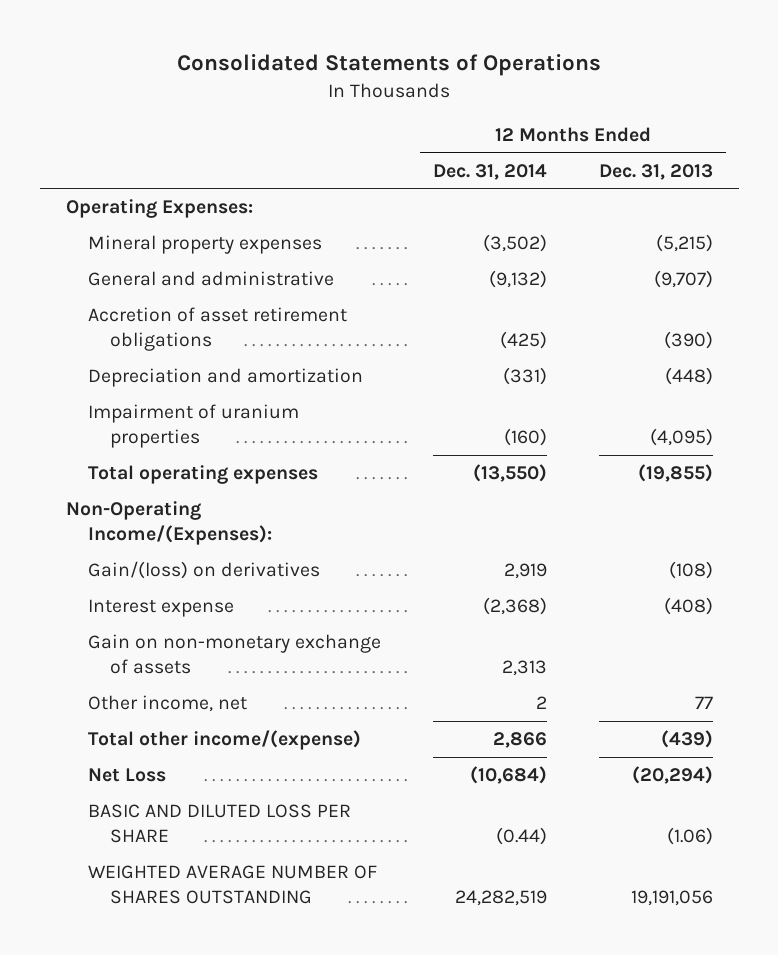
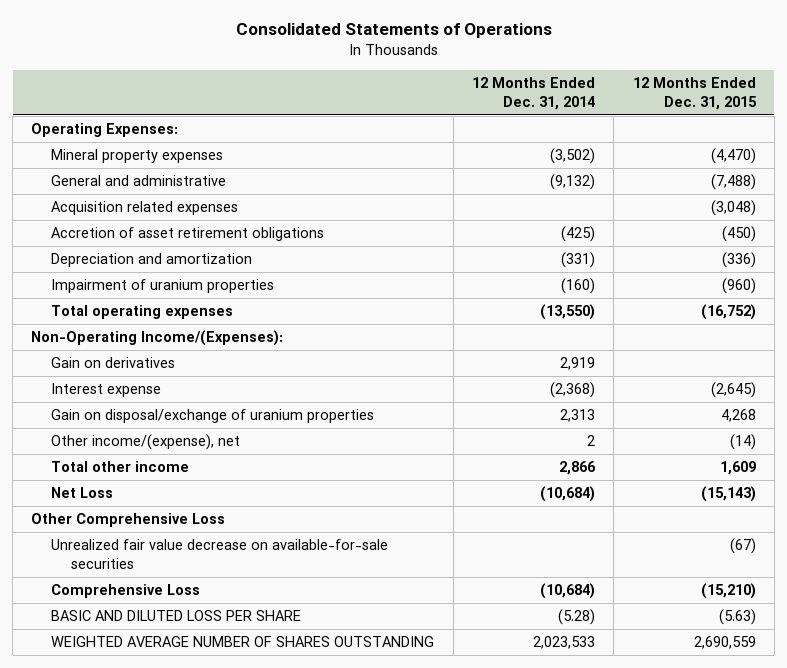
[598,163,713,180] Dec. 31, 2013 -> none
none -> [632,77,757,110] 12 Months Ended Dec. 31, 2015
none -> [51,201,239,216] Acquisition related expenses
[87,561,320,580] Gain/(loss) on derivatives -> [51,357,176,369] Gain on derivatives
[87,634,381,675] Gain on non-monetary exchange of assets -> [51,409,375,424] Gain on disposal/exchange of uranium properties
[87,695,247,713] Other income, net -> [51,434,241,451] Other income/(expense), net
[87,730,361,751] Total other income/(expense) -> [51,461,190,473] Total other income
none -> [31,513,226,528] Other Comprehensive Loss
none -> [51,539,389,569] Unrealized fair value decrease on available-for-sale securities
none -> [51,584,201,599] Comprehensive Loss
[495,827,547,846] (0.44) -> [557,609,595,626] (5.28)
[454,890,547,907] 24,282,519 -> [532,636,595,650] 2,023,533

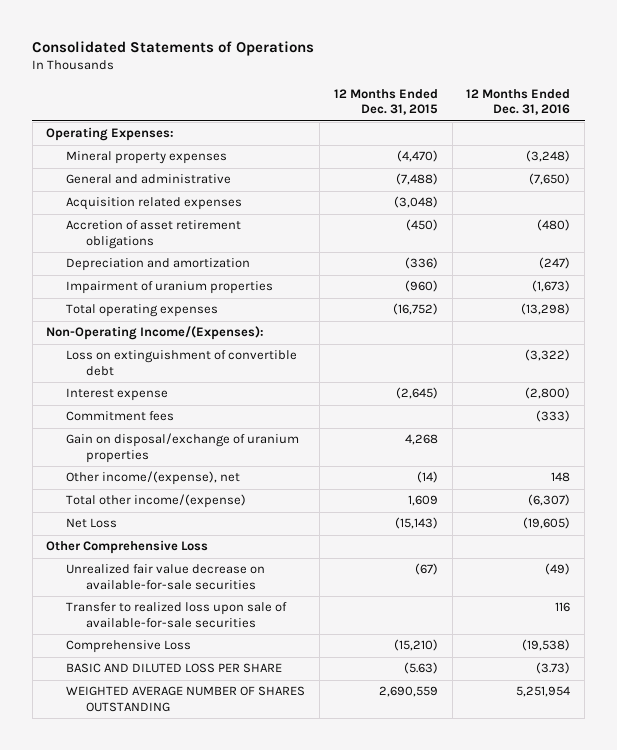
[471,77,595,110] 12 Months Ended Dec. 31, 2014 -> none
none -> [466,88,571,116] 12 Months Ended Dec. 31, 2016
[51,357,176,369] Gain on derivatives -> none
none -> [66,350,298,377] Loss on extinguishment of convertible debt
none -> [66,411,175,422] Commitment fees
[51,461,190,473] Total other income -> [66,494,247,509] Total other income/(expense)
none -> [66,602,288,629] Transfer to realized loss upon sale of available-for-sale securities

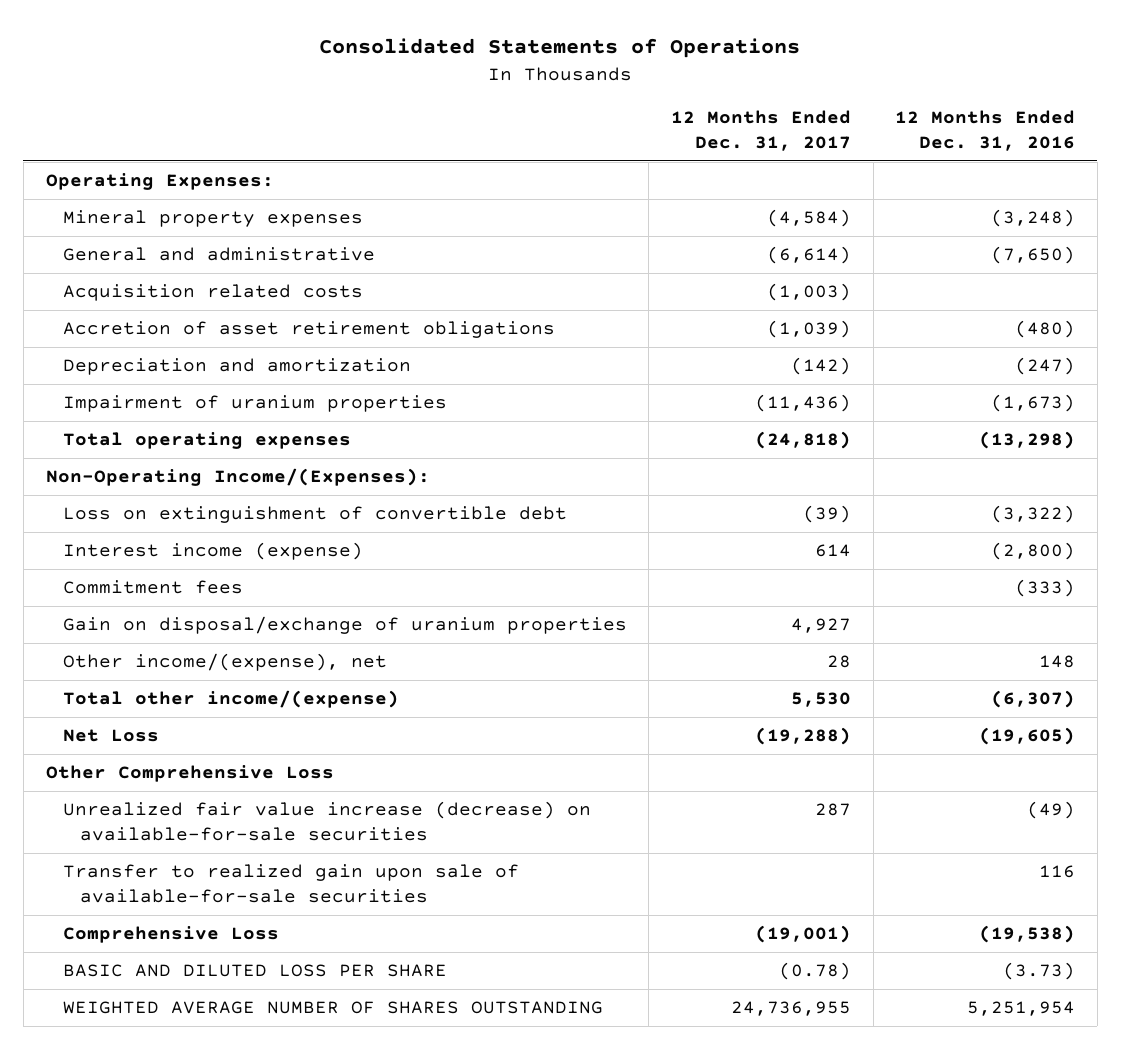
[333,88,438,116] 12 Months Ended Dec. 31, 2015 -> none
none -> [670,109,851,151] 12 Months Ended Dec. 31, 2017
[66,197,243,211] Acquisition related expenses -> [62,284,363,302] Acquisition related costs
[66,388,169,402] Interest expense -> [62,542,363,561] Interest income (expense)
[66,564,266,591] Unrealized fair value decrease on available-for-sale securities -> [62,801,591,842] Unrealized fair value increase (decrease) on available-for-sale securities
[66,602,288,629] Transfer to realized loss upon sale of available-for-sale securities -> [62,864,519,904] Transfer to realized gain upon sale of available-for-sale securities

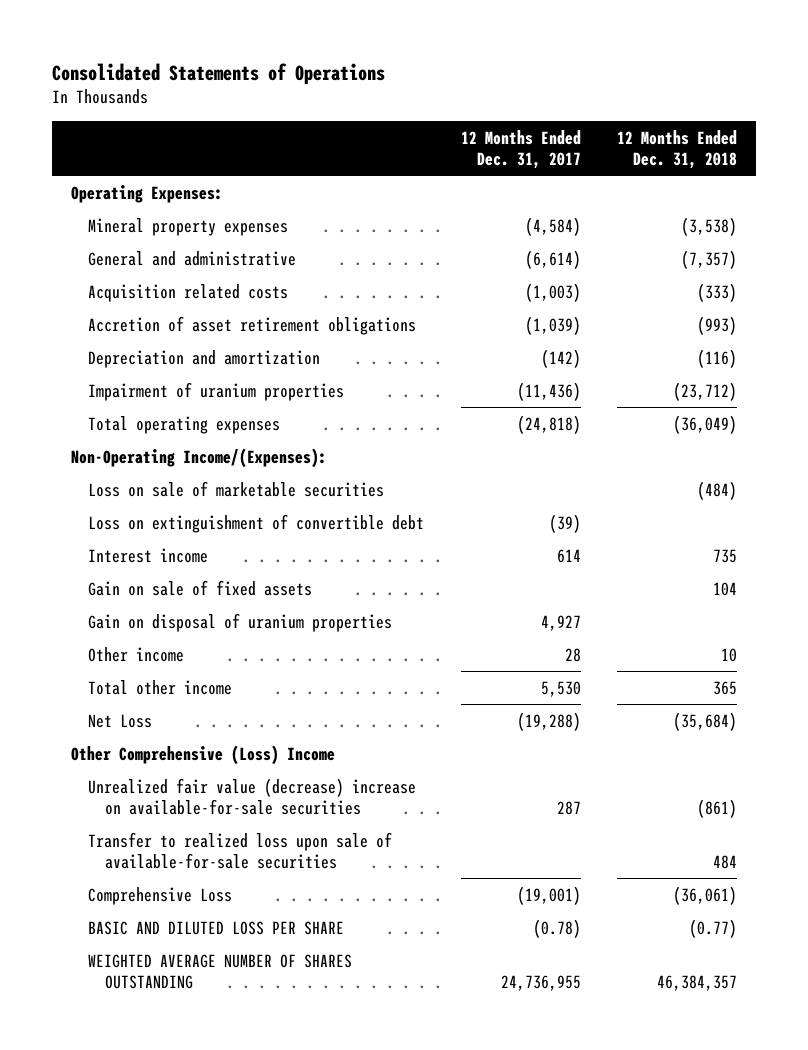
[895,109,1076,151] 12 Months Ended Dec. 31, 2016 -> none
none -> [617,129,738,170] 12 Months Ended Dec. 31, 2018
none -> [87,480,384,497] Loss on sale of marketable securities
[62,580,243,595] Commitment fees -> none
[62,542,363,561] Interest income (expense) -> [87,547,208,563] Interest income
none -> [87,579,312,596] Gain on sale of fixed assets
[62,616,627,635] Gain on disposal/exchange of uranium properties -> [87,612,392,632] Gain on disposal of uranium properties
[62,653,387,672] Other income/(expense), net -> [87,646,184,662] Other income
[62,690,399,709] Total other income/(expense) -> [87,679,232,695] Total other income
[45,765,334,783] Other Comprehensive Loss -> [70,744,335,765] Other Comprehensive (Loss) Income
[62,801,591,842] Unrealized fair value increase (decrease) on available-for-sale securities -> [87,777,416,815] Unrealized fair value (decrease) increase on available-for-sale securities
[62,864,519,904] Transfer to realized gain upon sale of available-for-sale securities -> [87,831,392,869] Transfer to realized loss upon sale of available-for-sale securities

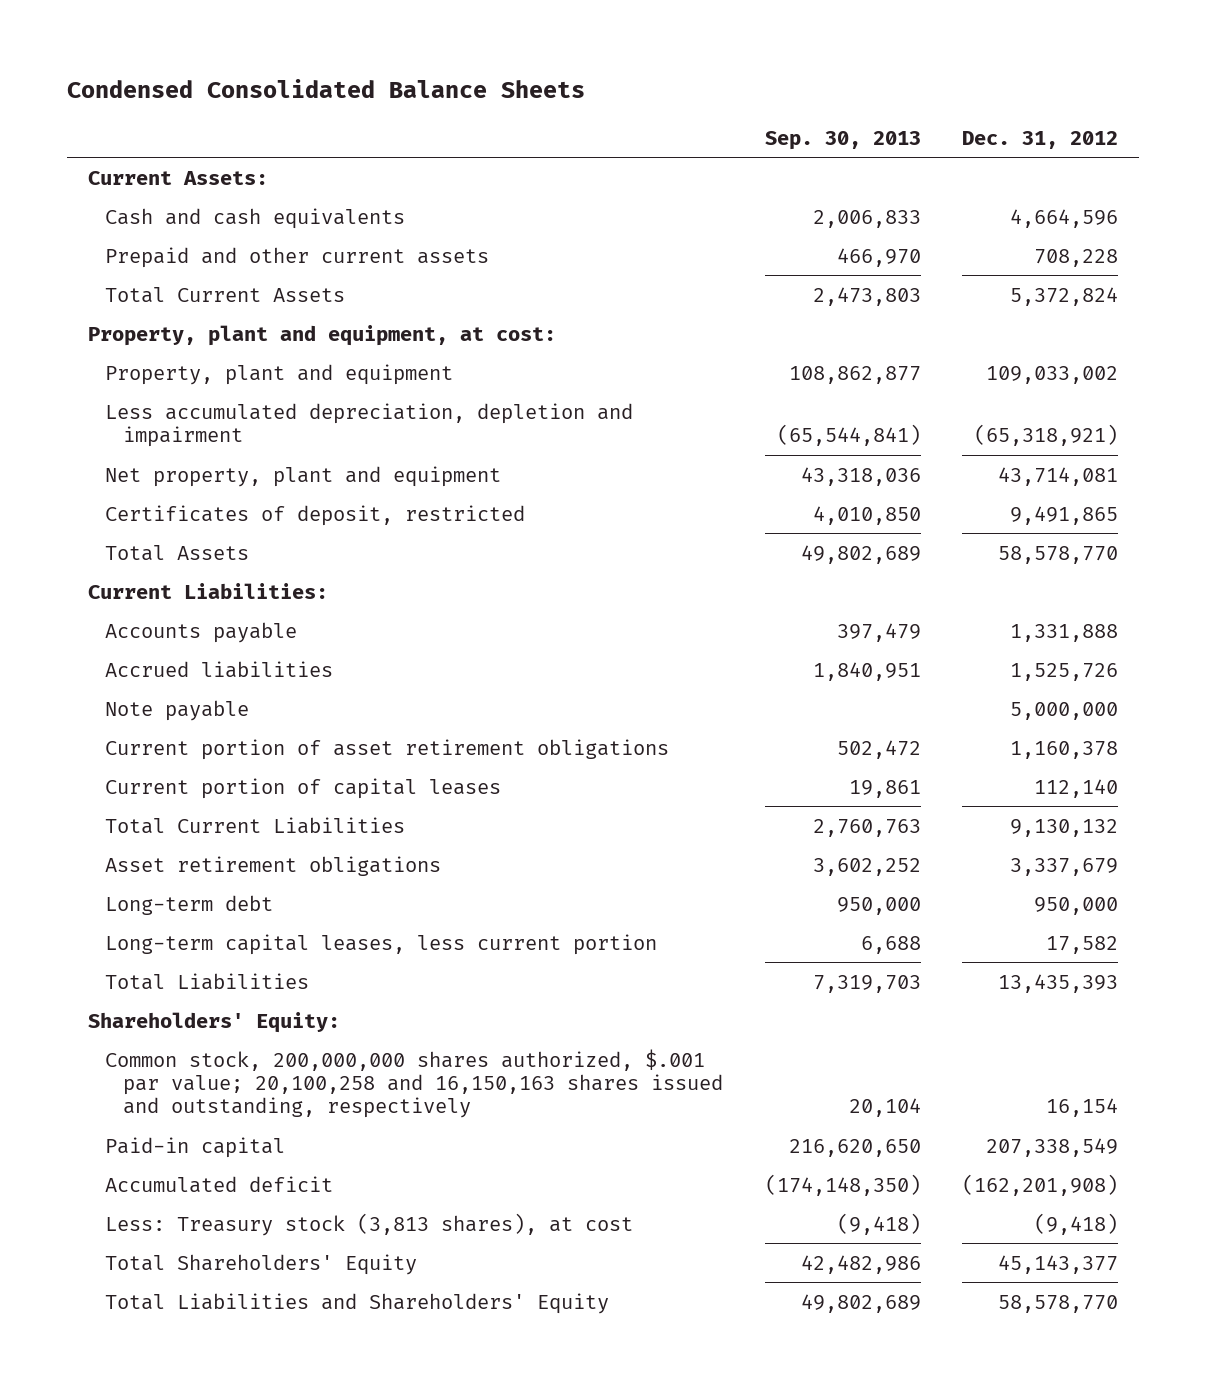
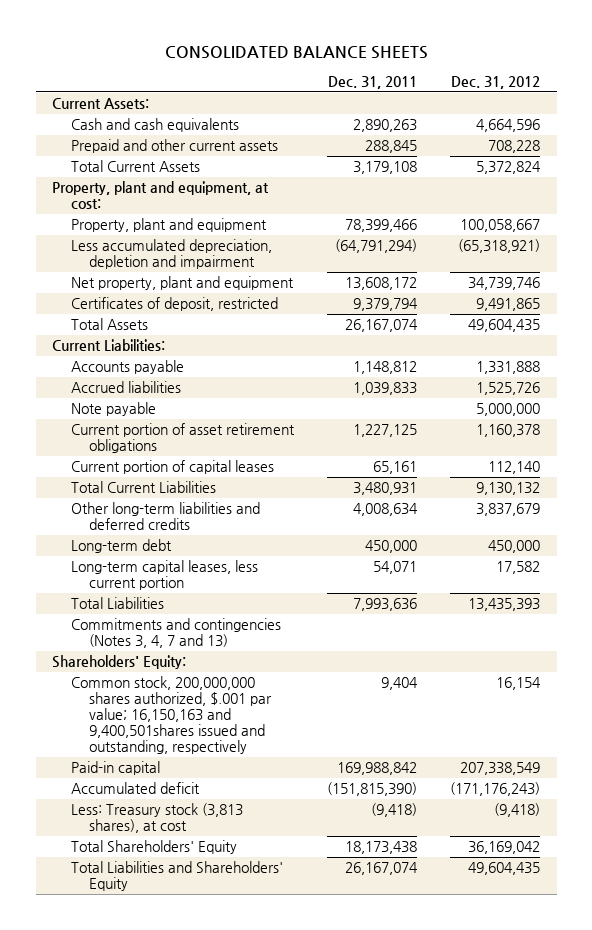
[67,79,586,99] Condensed Consolidated Balance Sheets -> [165,45,429,59] CONSOLIDATED BALANCE SHEETS
[764,130,921,150] Sep. 30, 2013 -> none
none -> [327,75,417,89] Dec. 31, 2011
[986,365,1119,384] 109,033,002 -> [460,219,541,233] 100,058,667
[998,466,1119,486] 43,714,081 -> [468,277,541,291] 34,739,746
[998,545,1119,564] 58,578,770 -> [468,319,541,333] 49,604,435
[105,855,442,876] Asset retirement obligations -> none
none -> [70,502,260,531] Other long-term liabilities and deferred credits
[1034,896,1119,915] 950,000 -> [488,540,541,554] 450,000
none -> [70,618,281,649] Commitments and contingencies (Notes 3, 4, 7 and 13)
[105,1048,723,1119] Common stock, 200,000,000 shares authorized, $.001 par value; 20,100,258 and 16,150,163 shares issued and outstanding, respectively -> [70,676,273,755] Common stock, 200,000,000 shares authorized, $.001 par value; 16,150,163 and 9,400,501shares issued and outstanding, respectively
[962,1173,1119,1196] (162,201,908) -> [450,782,541,797] (171,176,243)
[998,1254,1119,1274] 45,143,377 -> [468,841,541,855] 36,169,042
[998,1294,1119,1313] 58,578,770 -> [468,862,541,876] 49,604,435

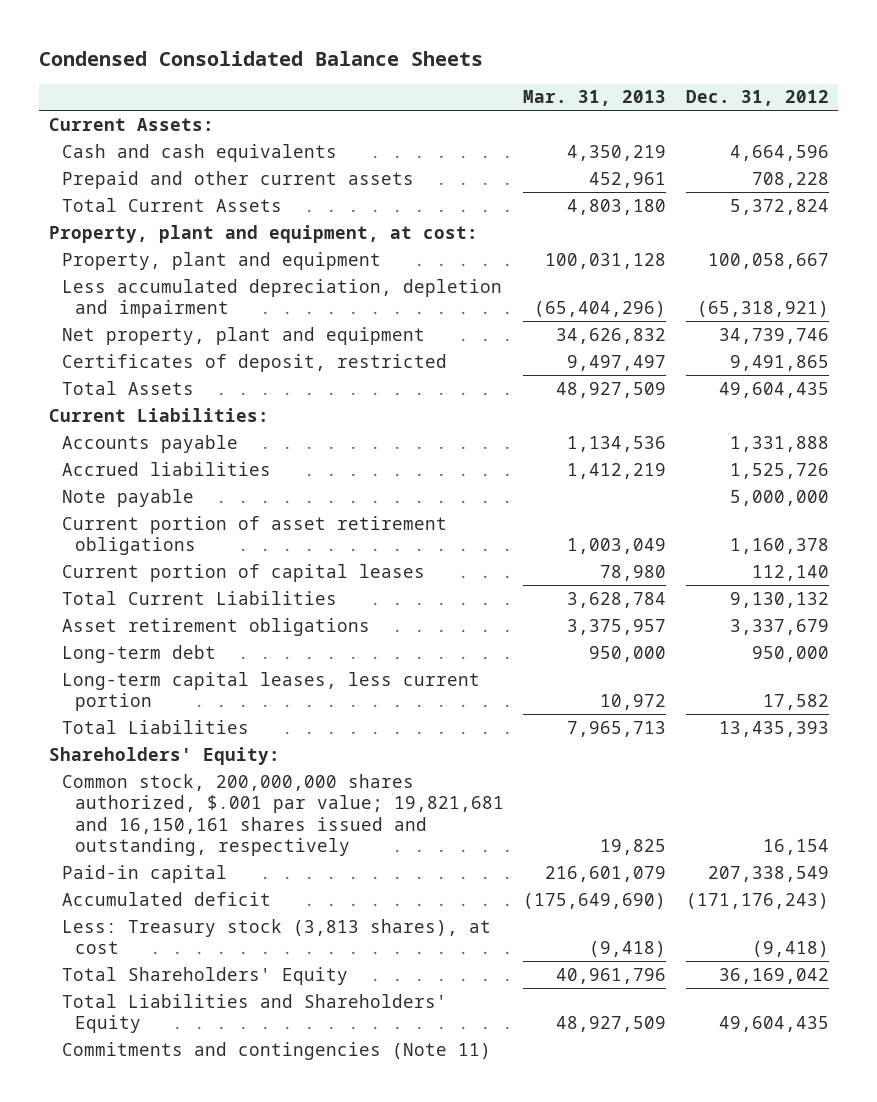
[165,45,429,59] CONSOLIDATED BALANCE SHEETS -> [38,51,483,67] Condensed Consolidated Balance Sheets
[327,75,417,89] Dec. 31, 2011 -> none
none -> [523,90,667,107] Mar. 31, 2013
[70,502,260,531] Other long-term liabilities and deferred credits -> none
none -> [61,617,370,636] Asset retirement obligations
[488,540,541,554] 450,000 -> [751,645,829,662] 950,000
[70,618,281,649] Commitments and contingencies (Notes 3, 4, 7 and 13) -> none
[70,676,273,755] Common stock, 200,000,000 shares authorized, $.001 par value; 16,150,163 and 9,400,501shares issued and outstanding, respectively -> [61,773,504,857] Common stock, 200,000,000 shares authorized, $.001 par value; 19,821,681 and 16,150,161 shares issued and outstanding, respectively
none -> [61,1041,491,1060] Commitments and contingencies (Note 11)

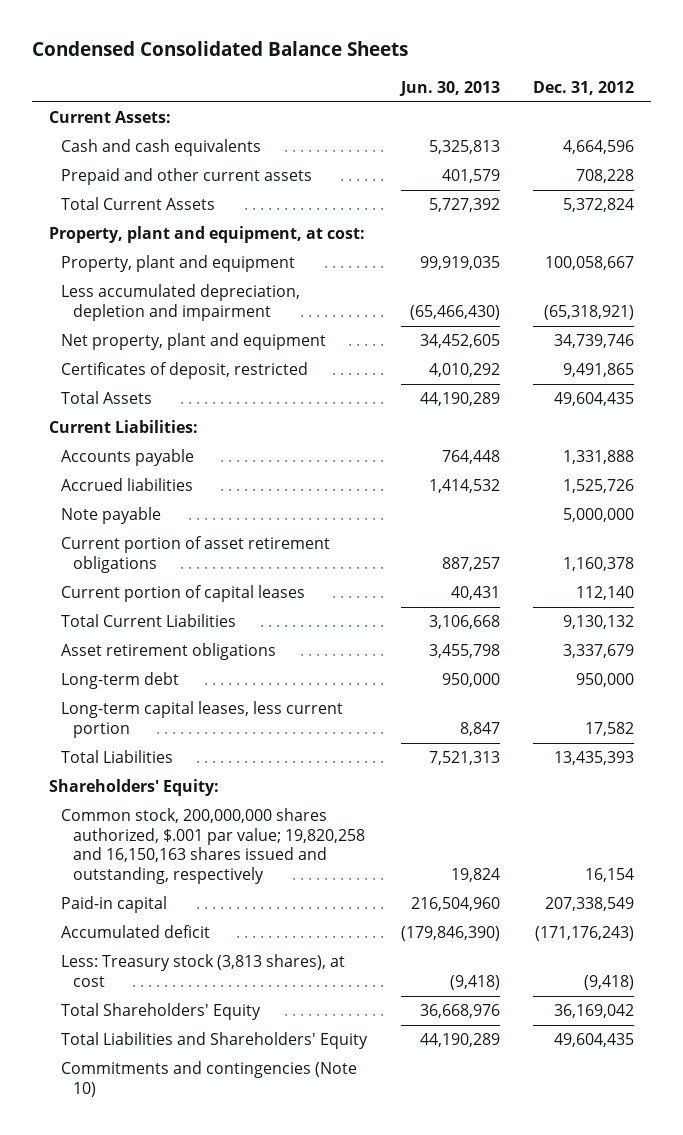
[523,90,667,107] Mar. 31, 2013 -> none
none -> [398,80,500,96] Jun. 30, 2013
[61,773,504,857] Common stock, 200,000,000 shares authorized, $.001 par value; 19,821,681 and 16,150,161 shares issued and outstanding, respectively -> [60,808,366,884] Common stock, 200,000,000 shares authorized, $.001 par value; 19,820,258 and 16,150,163 shares issued and outstanding, respectively
[61,1041,491,1060] Commitments and contingencies (Note 11) -> [60,1061,357,1097] Commitments and contingencies (Note 10)

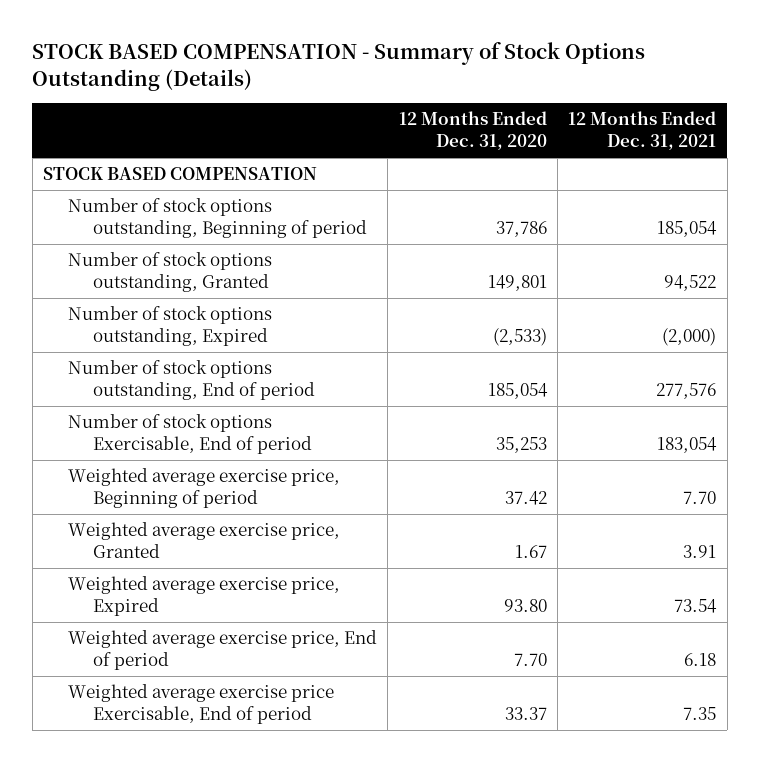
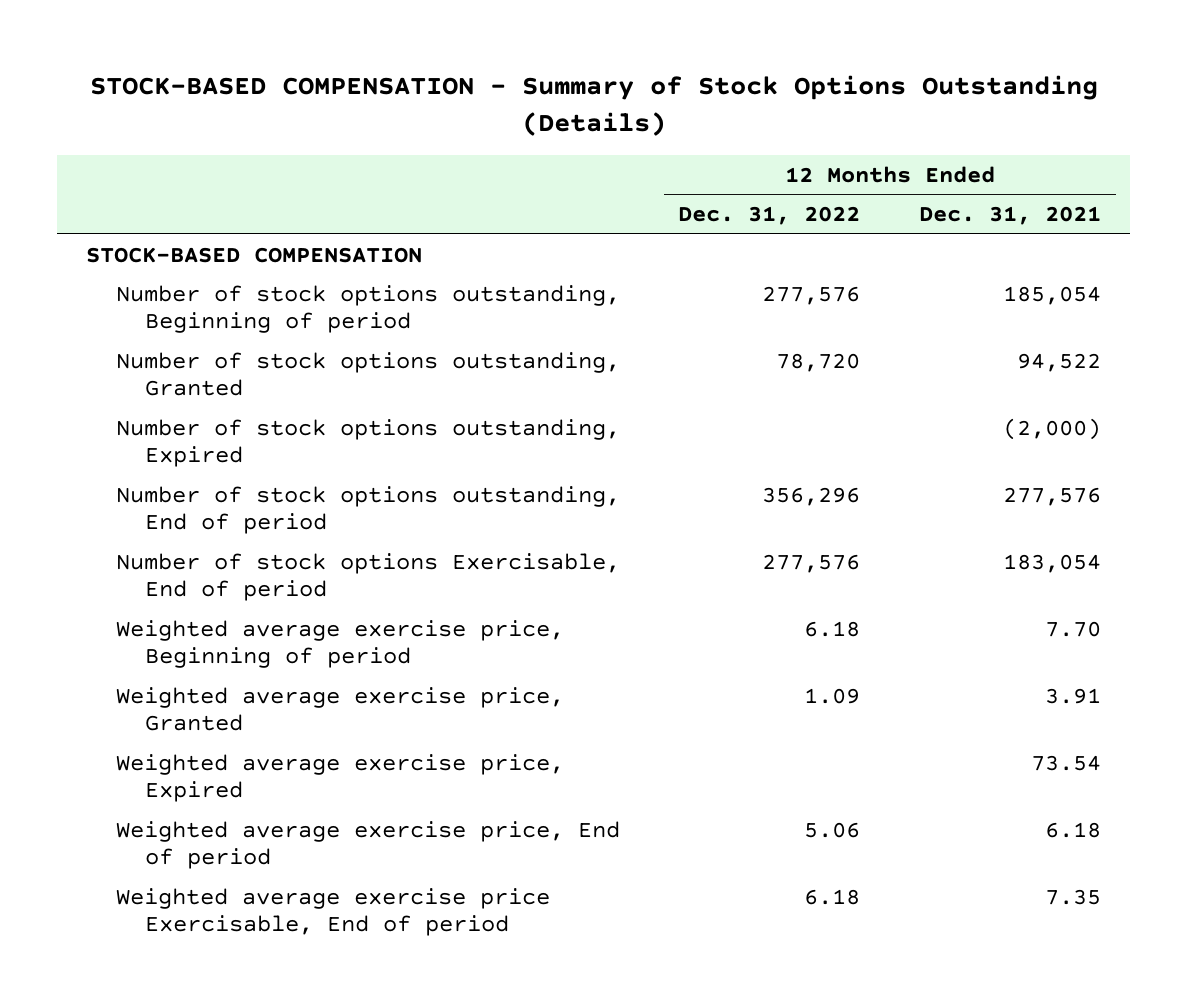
[32,41,646,91] STOCK BASED COMPENSATION - Summary of Stock Options Outstanding (Details) -> [89,75,1098,136] STOCK-BASED COMPENSATION - Summary of Stock Options Outstanding (Details)
[398,111,547,151] 12 Months Ended Dec. 31, 2020 -> none
none -> [678,205,861,225] Dec. 31, 2022
[43,167,318,181] STOCK BASED COMPENSATION -> [86,246,423,263] STOCK-BASED COMPENSATION

